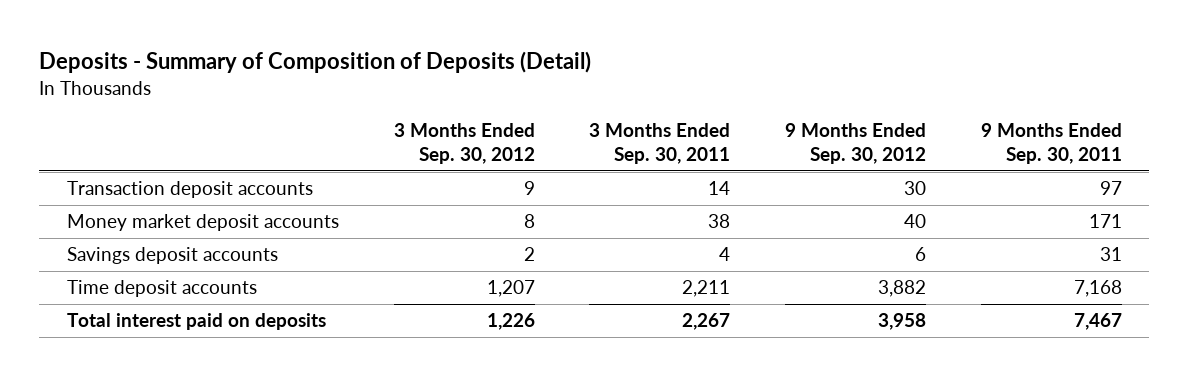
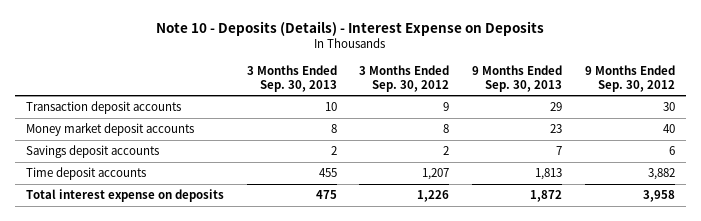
[39,50,592,73] Deposits - Summary of Composition of Deposits (Detail) -> [156,20,545,36] Note 10 - Deposits (Details) - Interest Expense on Deposits
[589,122,731,165] 3 Months Ended Sep. 30, 2011 -> none
[980,122,1122,165] 9 Months Ended Sep. 30, 2011 -> none
none -> [246,65,337,92] 3 Months Ended Sep. 30, 2013
none -> [471,65,562,92] 9 Months Ended Sep. 30, 2013
[66,313,326,331] Total interest paid on deposits -> [25,189,224,203] Total interest expense on deposits

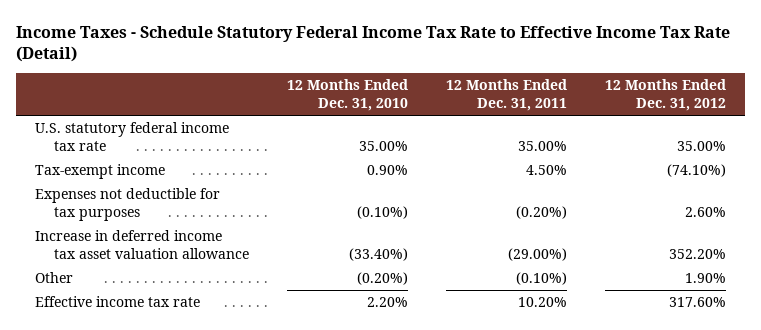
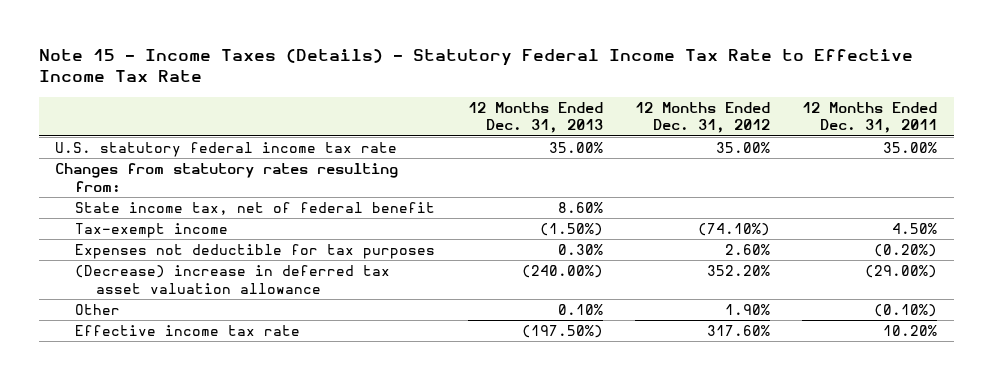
[15,25,730,63] Income Taxes - Schedule Statutory Federal Income Tax Rate to Effective Income Tax Rate (Detail) -> [38,48,913,83] Note 15 - Income Taxes (Details) - Statutory Federal Income Tax Rate to Effective Income Tax Rate
[286,79,408,112] 12 Months Ended Dec. 31, 2010 -> none
none -> [467,101,603,134] 12 Months Ended Dec. 31, 2013
none -> [54,163,398,192] Changes from statutory rates resulting from:
none -> [75,202,436,216] State income tax, net of federal benefit
[35,230,249,259] Increase in deferred income tax asset valuation allowance -> [75,265,391,294] (Decrease) increase in deferred tax asset valuation allowance

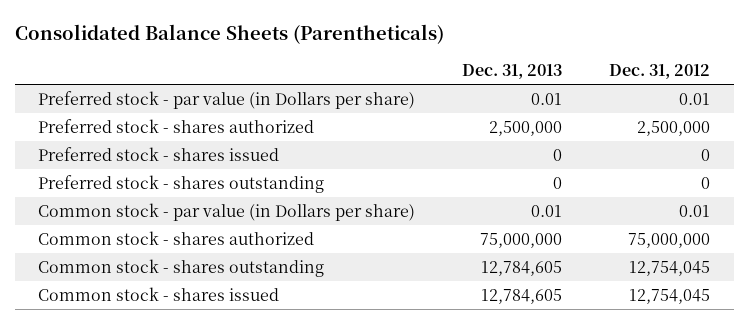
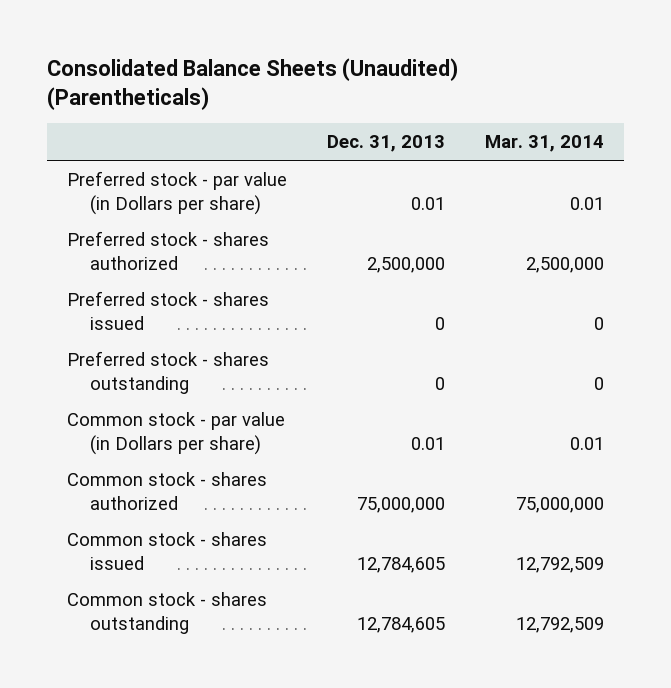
[14,23,444,44] Consolidated Balance Sheets (Parentheticals) -> [47,57,459,110] Consolidated Balance Sheets (Unaudited) (Parentheticals)
[609,63,711,79] Dec. 31, 2012 -> none
none -> [484,135,604,153] Mar. 31, 2014
[38,258,325,277] Common stock - shares outstanding -> [67,591,268,634] Common stock - shares outstanding

